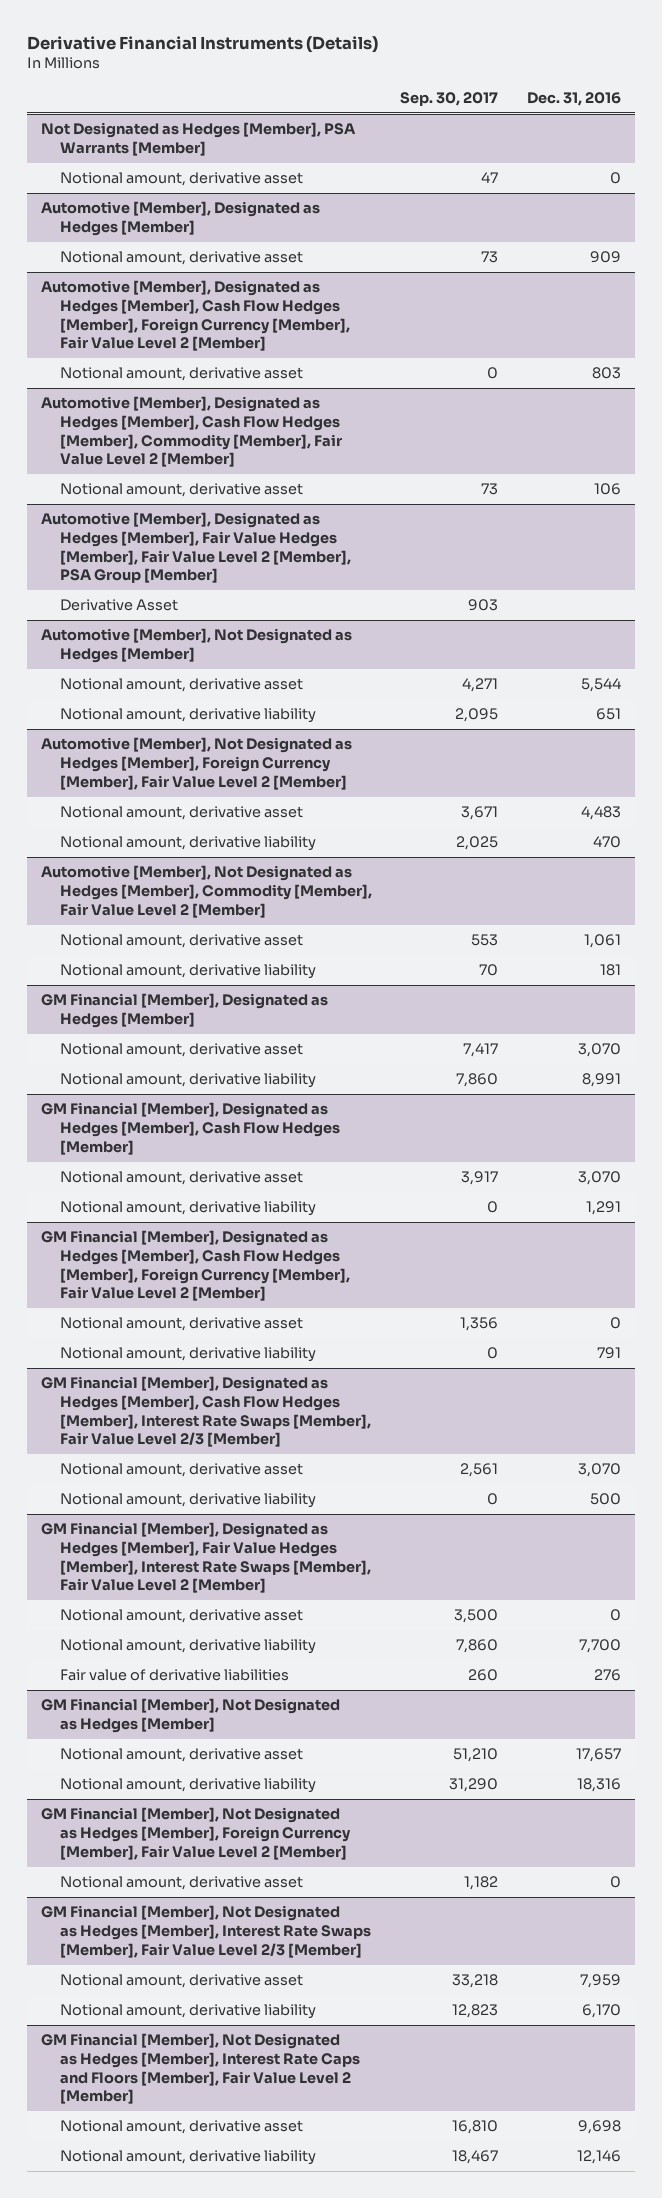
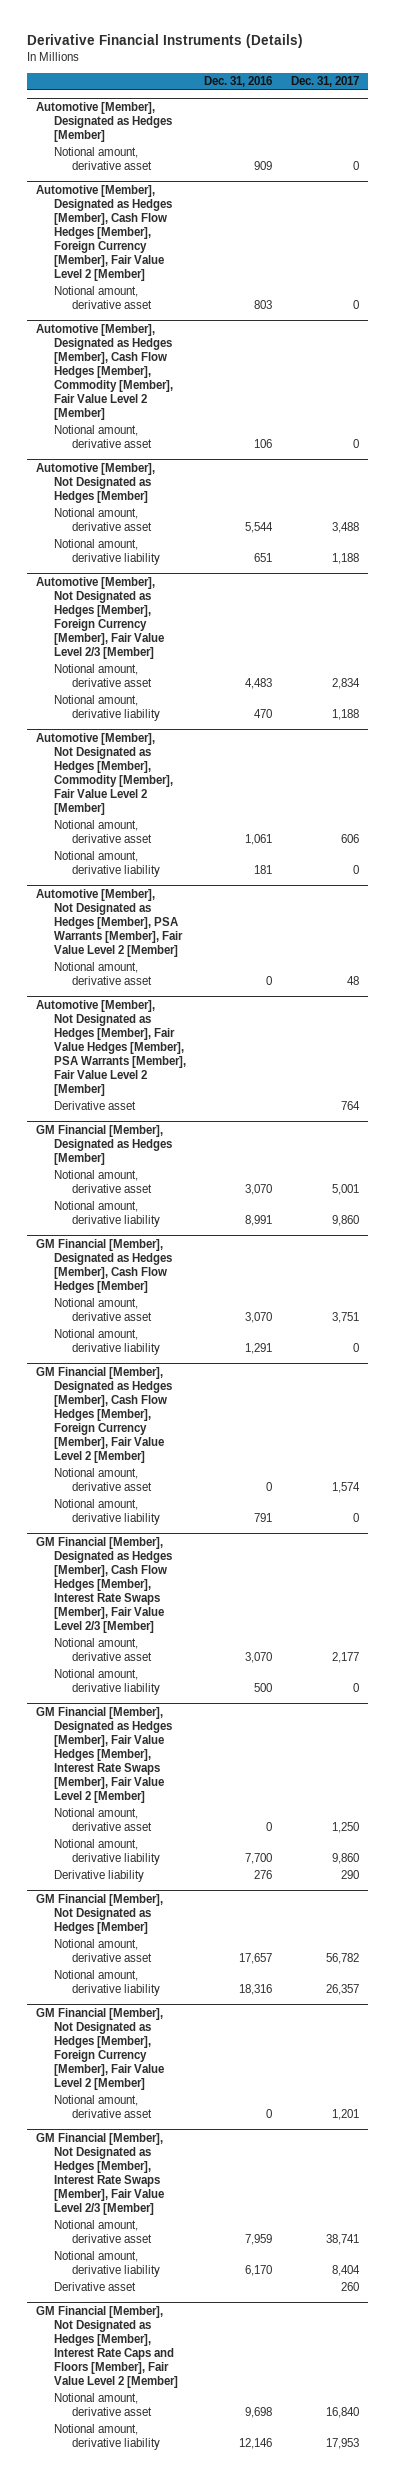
[400,92,499,107] Sep. 30, 2017 -> none
none -> [291,76,360,88] Dec. 31, 2017
[40,122,356,157] Not Designated as Hedges [Member], PSA Warrants [Member] -> none
[59,172,303,187] Notional amount, derivative asset -> none
[40,512,351,584] Automotive [Member], Designated as Hedges [Member], Fair Value Hedges [Member], Fair Value Level 2 [Member], PSA Group [Member] -> none
[59,599,178,612] Derivative Asset -> none
[40,737,352,790] Automotive [Member], Not Designated as Hedges [Member], Foreign Currency [Member], Fair Value Level 2 [Member] -> [36,576,164,659] Automotive [Member], Not Designated as Hedges [Member], Foreign Currency [Member], Fair Value Level 2/3 [Member]
none -> [36,888,183,957] Automotive [Member], Not Designated as Hedges [Member], PSA Warrants [Member], Fair Value Level 2 [Member]
none -> [53,961,152,985] Notional amount, derivative asset
none -> [36,999,186,1096] Automotive [Member], Not Designated as Hedges [Member], Fair Value Hedges [Member], PSA Warrants [Member], Fair Value Level 2 [Member]
none -> [53,1100,136,1110] Derivative asset
[59,1669,289,1682] Fair value of derivative liabilities -> [53,1869,144,1882] Derivative liability
none -> [53,2281,136,2291] Derivative asset

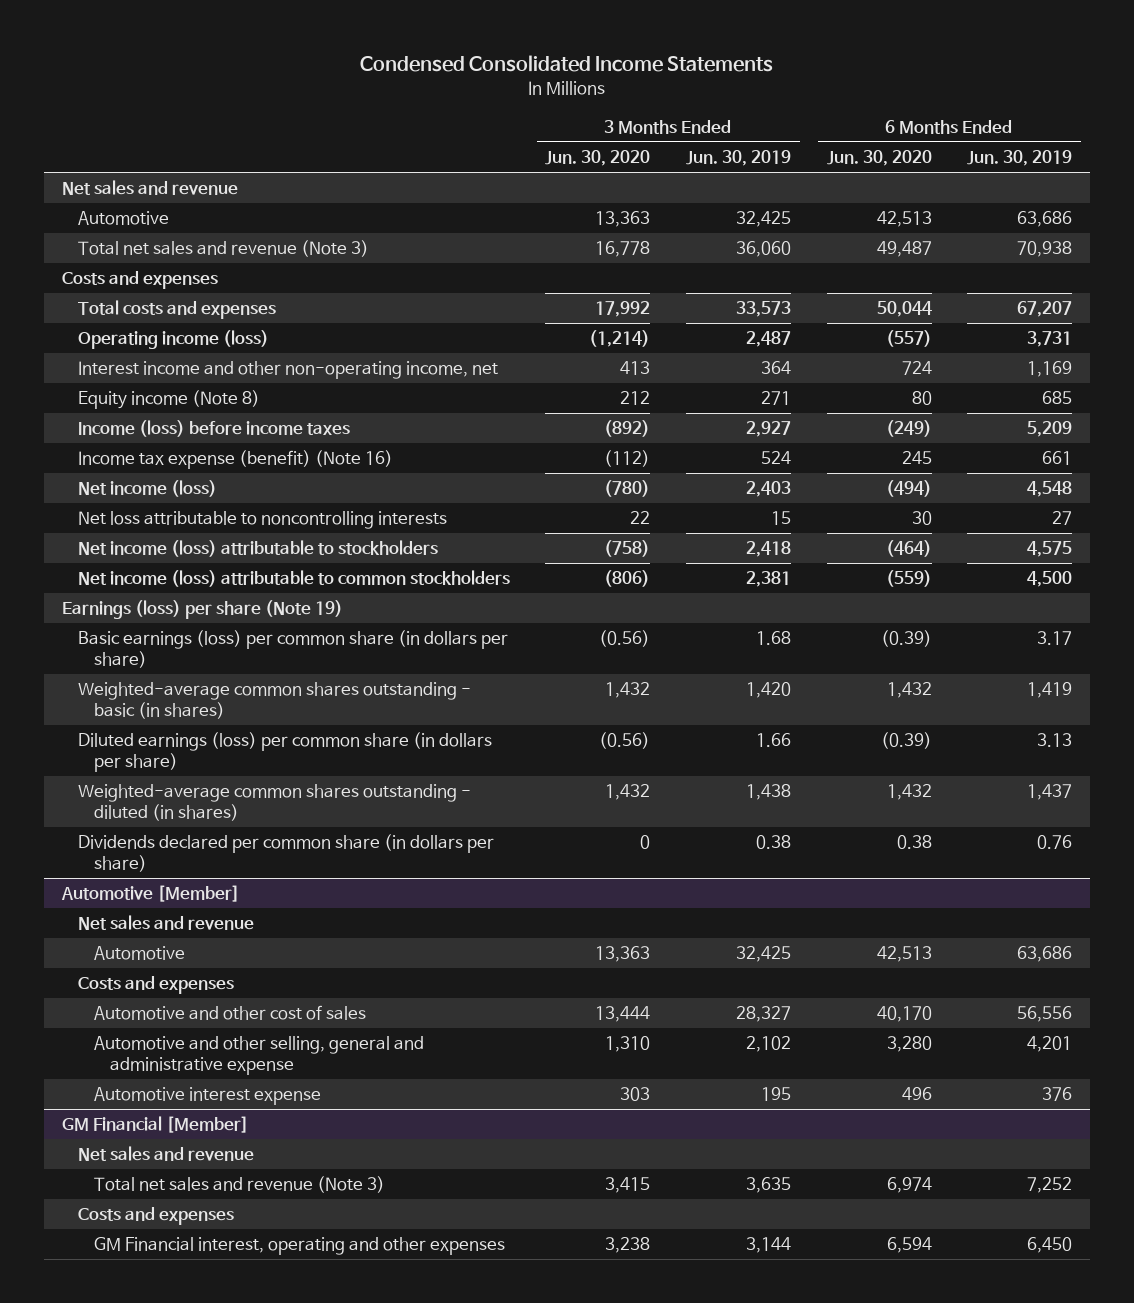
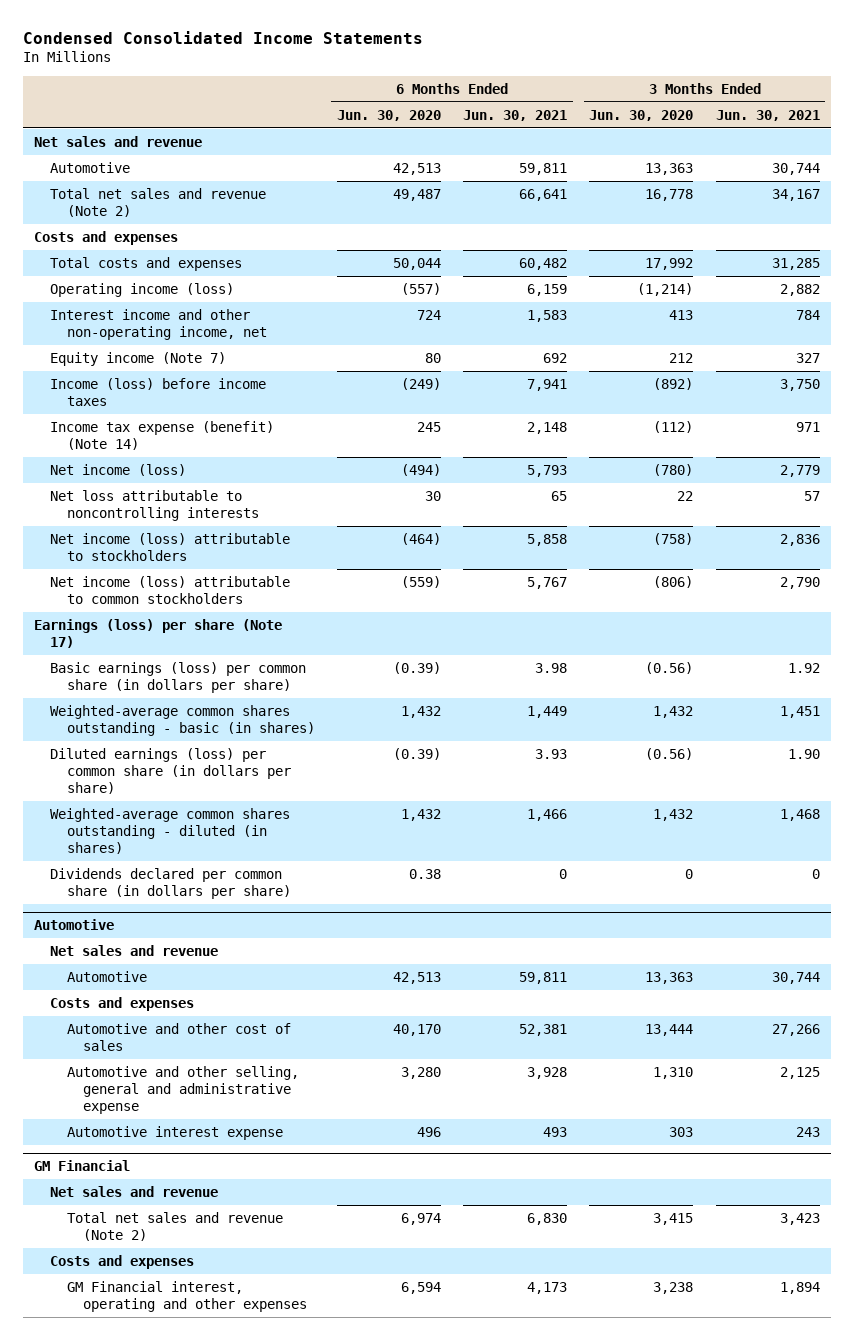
[686,150,792,167] Jun. 30, 2019 -> none
[967,150,1073,167] Jun. 30, 2019 -> none
none -> [463,109,568,121] Jun. 30, 2021
none -> [715,109,820,121] Jun. 30, 2021
[77,240,369,258] Total net sales and revenue (Note 3) -> [50,187,267,217] Total net sales and revenue (Note 2)
[77,390,260,410] Equity income (Note 8) -> [50,351,227,366] Equity income (Note 7)
[77,450,393,470] Income tax expense (benefit) (Note 16) -> [50,420,275,450] Income tax expense (benefit) (Note 14)
[62,600,344,620] Earnings (loss) per share (Note 19) -> [33,618,282,648] Earnings (loss) per share (Note 17)
[61,885,241,903] Automotive [Member] -> [33,919,114,931] Automotive
[62,1116,250,1134] GM Financial [Member] -> [33,1160,130,1172] GM Financial
[93,1176,385,1194] Total net sales and revenue (Note 3) -> [66,1211,283,1241] Total net sales and revenue (Note 2)

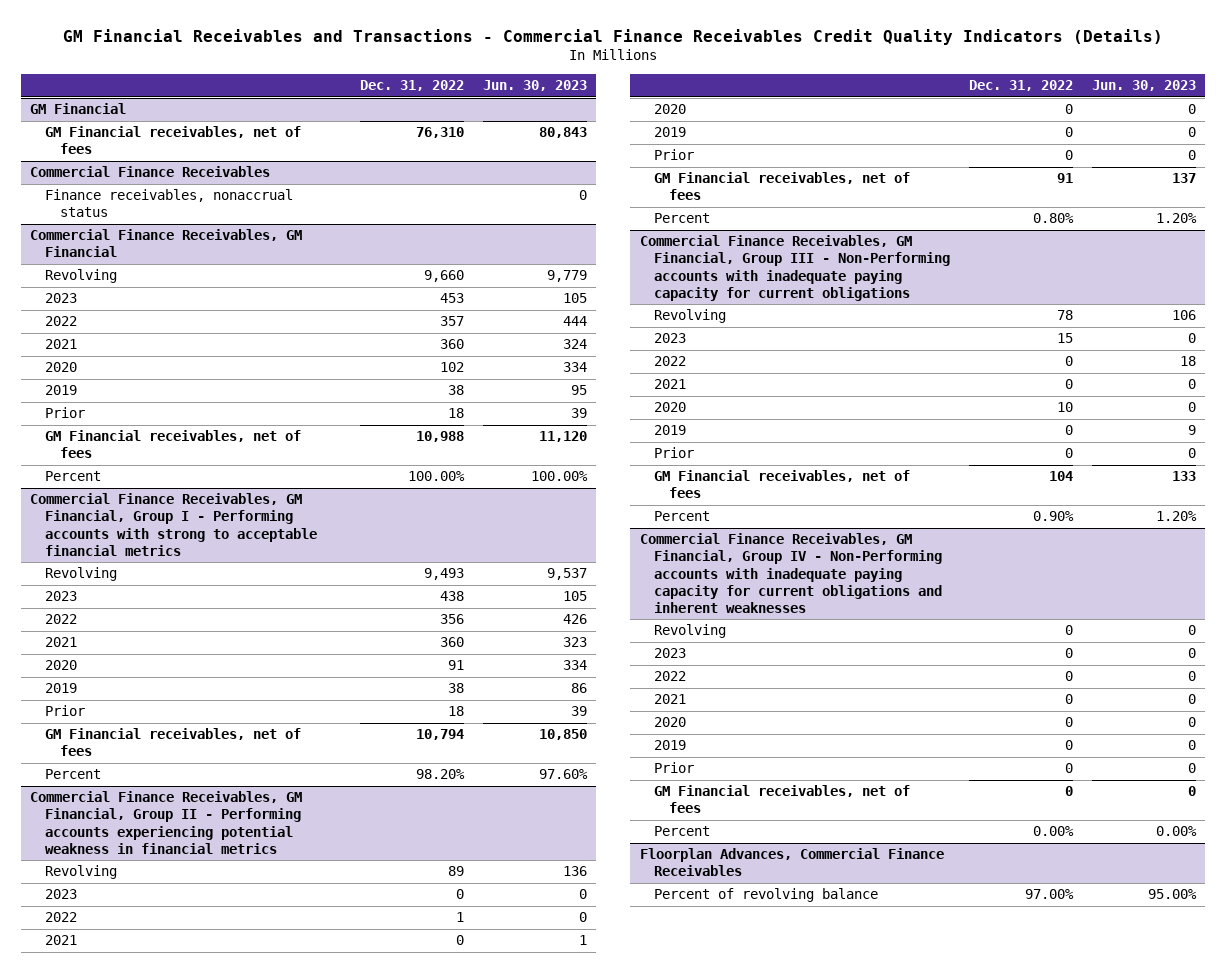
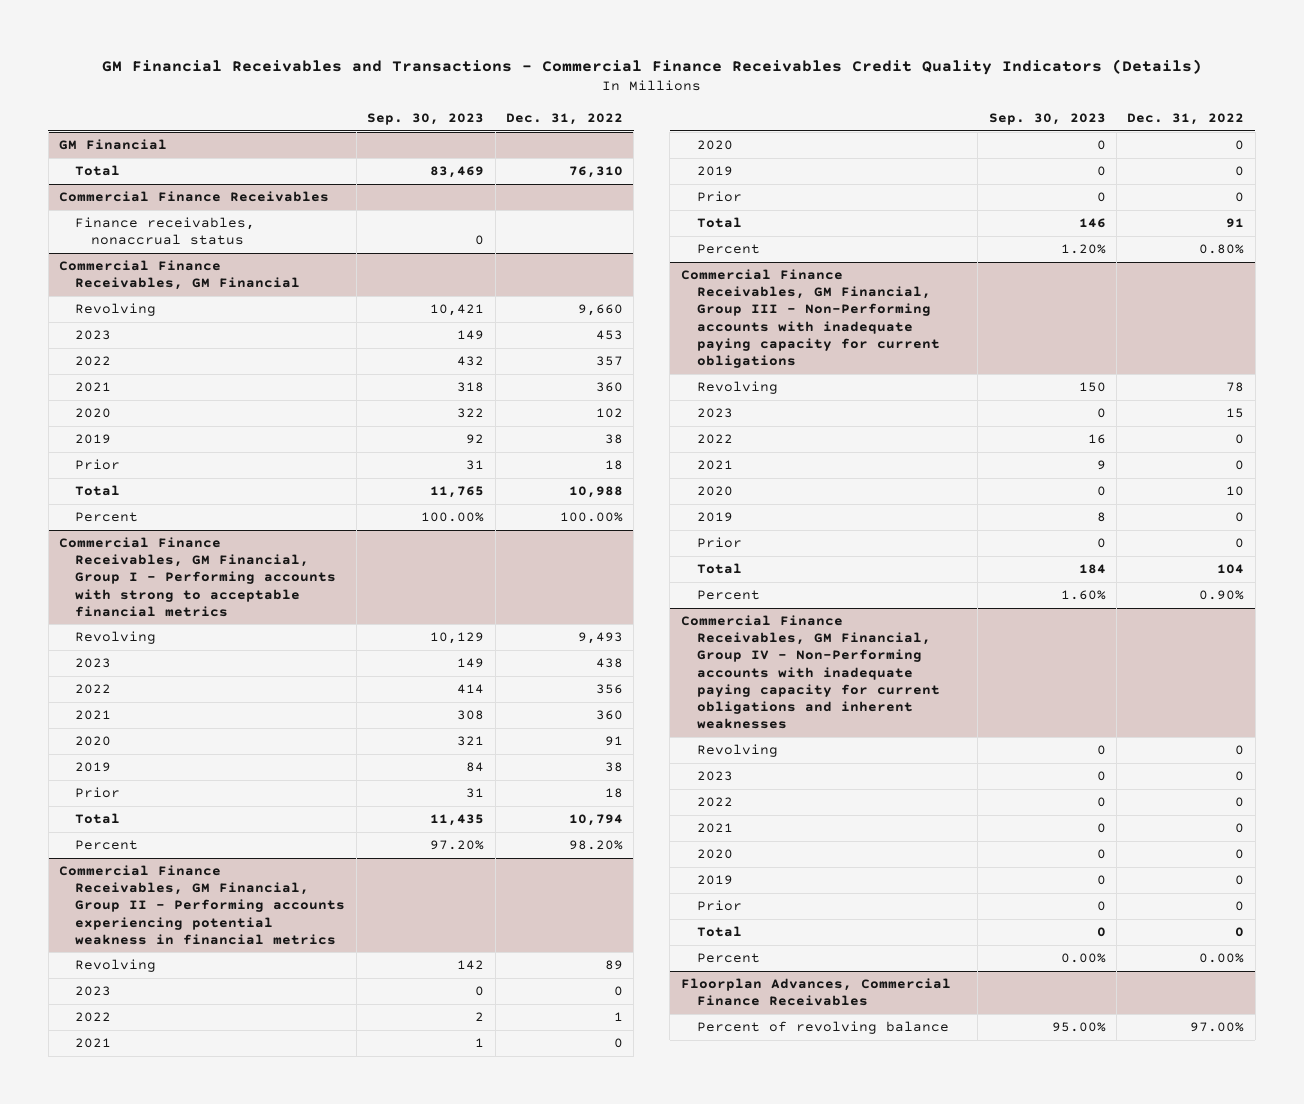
[482,80,587,92] Jun. 30, 2023 -> none
none -> [367,112,485,125] Sep. 30, 2023
[45,126,302,155] GM Financial receivables, net of fees -> [75,165,121,177] Total
[45,430,302,459] GM Financial receivables, net of fees -> [75,485,121,497] Total
[45,728,302,757] GM Financial receivables, net of fees -> [75,813,121,825] Total
[654,172,911,201] GM Financial receivables, net of fees -> [696,217,742,229] Total
[654,470,911,499] GM Financial receivables, net of fees -> [696,563,742,575] Total
[654,785,911,814] GM Financial receivables, net of fees -> [696,926,742,938] Total

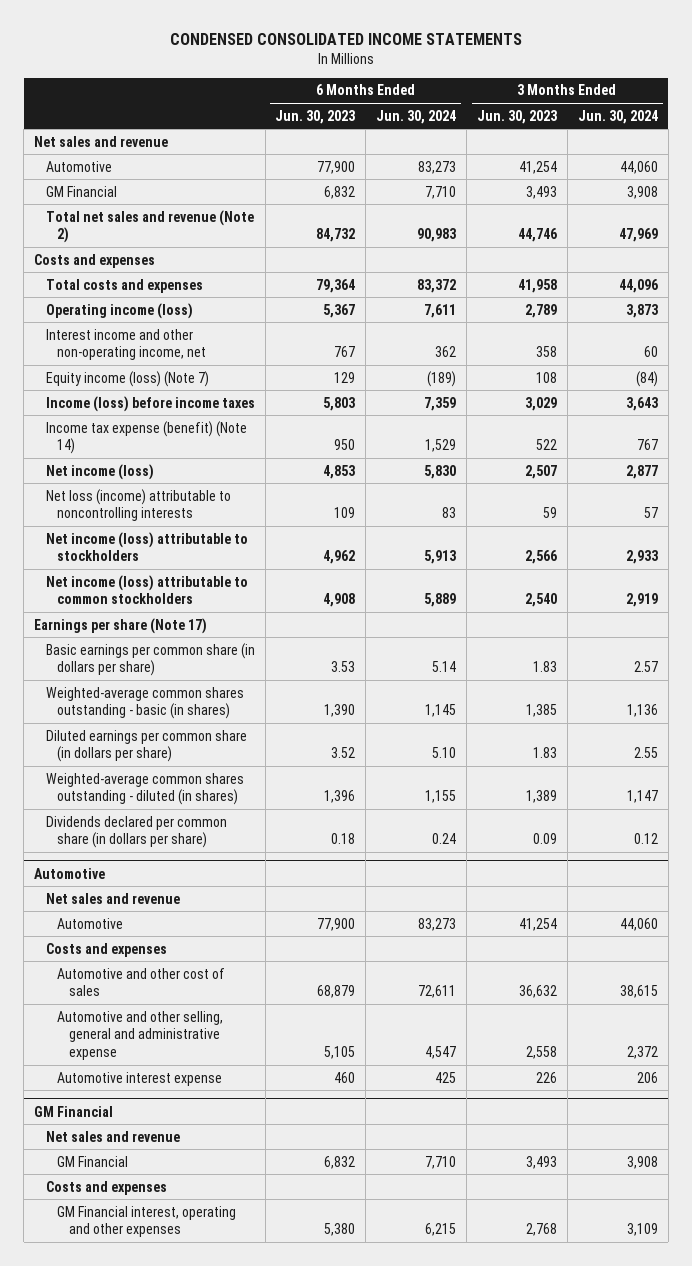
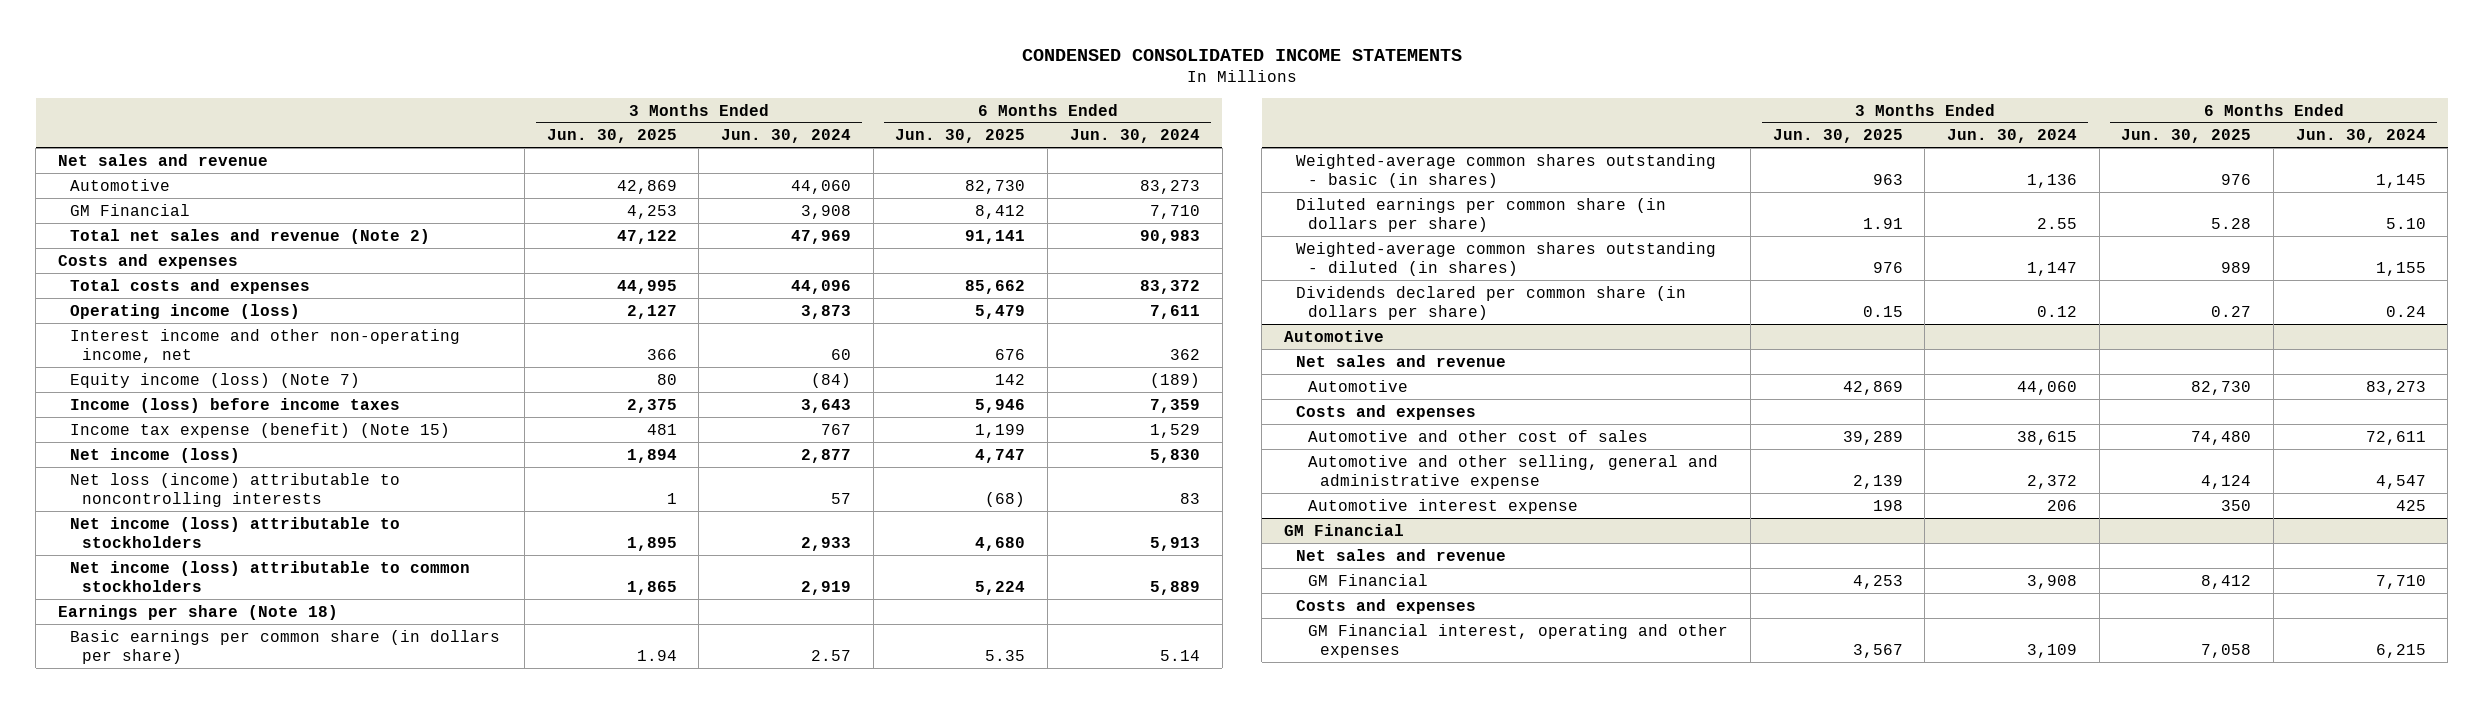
[275,109,356,124] Jun. 30, 2023 -> none
[476,109,557,124] Jun. 30, 2023 -> none
none -> [546,129,677,144] Jun. 30, 2025
none -> [895,129,1026,144] Jun. 30, 2025
[45,420,247,455] Income tax expense (benefit) (Note 14) -> [70,422,451,438] Income tax expense (benefit) (Note 15)
[34,617,208,634] Earnings per share (Note 17) -> [58,604,339,620] Earnings per share (Note 18)

